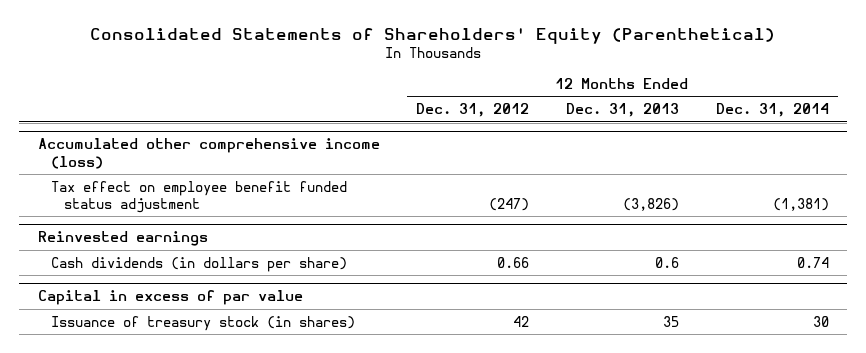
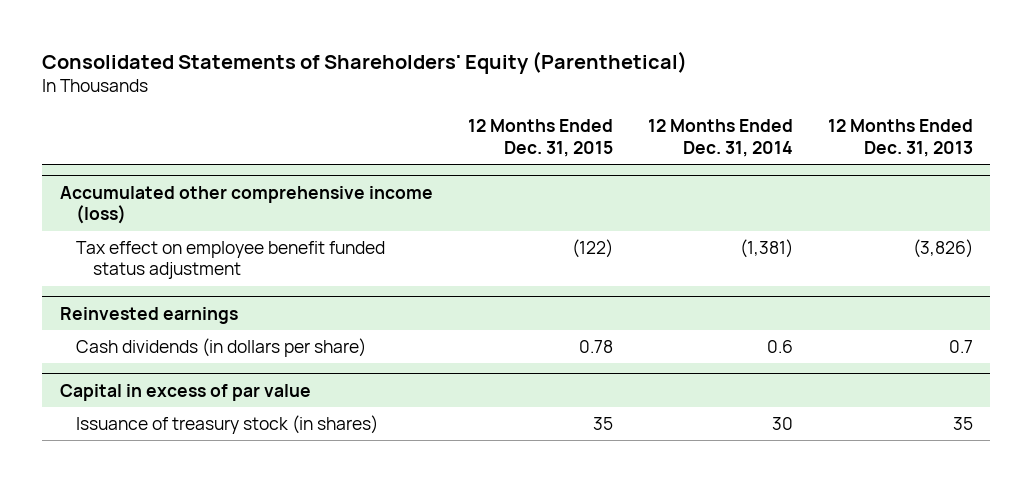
[416,103,530,118] Dec. 31, 2012 -> none
none -> [467,119,613,157] 12 Months Ended Dec. 31, 2015
[654,256,679,268] 0.6 -> [948,340,973,354] 0.7
[796,256,829,268] 0.74 -> [766,340,793,354] 0.6

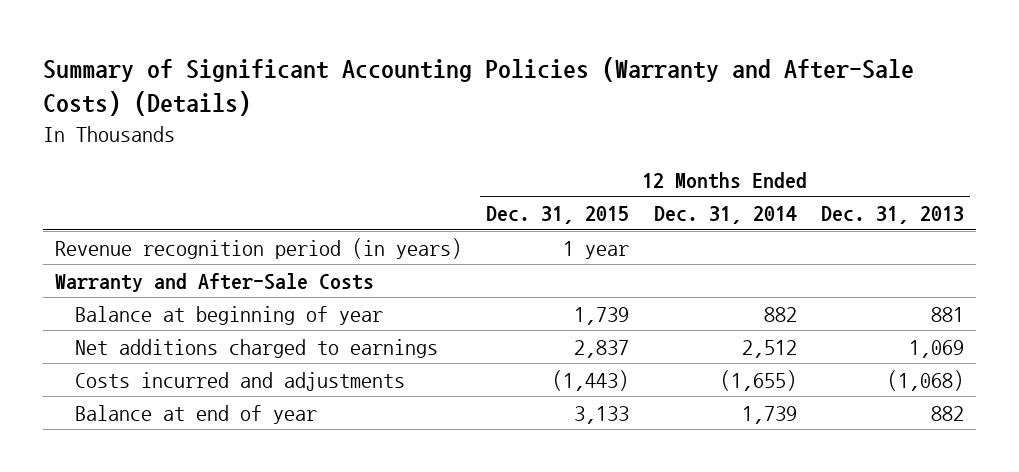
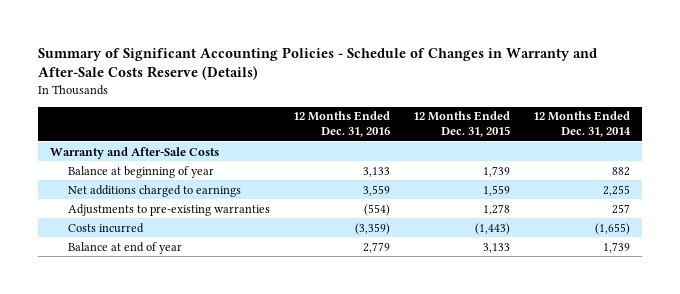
[42,56,914,117] Summary of Significant Accounting Policies (Warranty and After-Sale Costs) (Details) -> [38,46,598,81] Summary of Significant Accounting Policies - Schedule of Changes in Warranty and After-Sale Costs Reserve (Details)
[821,206,965,225] Dec. 31, 2013 -> none
none -> [293,111,391,138] 12 Months Ended Dec. 31, 2016
[54,237,462,259] Revenue recognition period (in years) -> none
[574,339,630,358] 2,837 -> [483,184,511,196] 1,559
[741,339,797,358] 2,512 -> [603,184,631,196] 2,255
none -> [68,203,271,216] Adjustments to pre-existing warranties
[75,371,406,391] Costs incurred and adjustments -> [68,222,145,233] Costs incurred

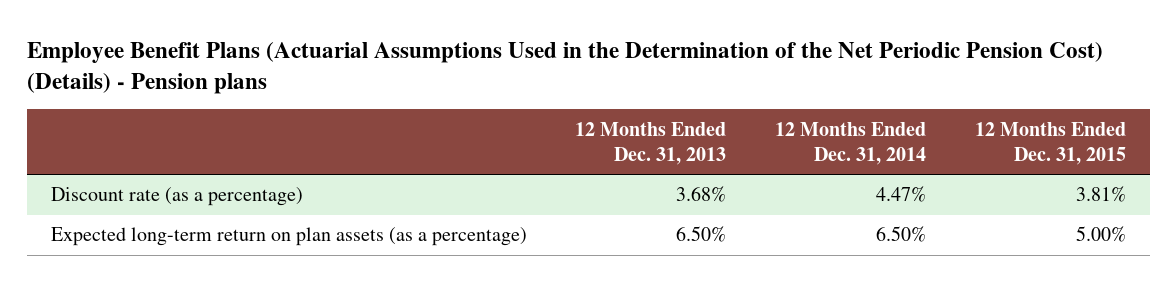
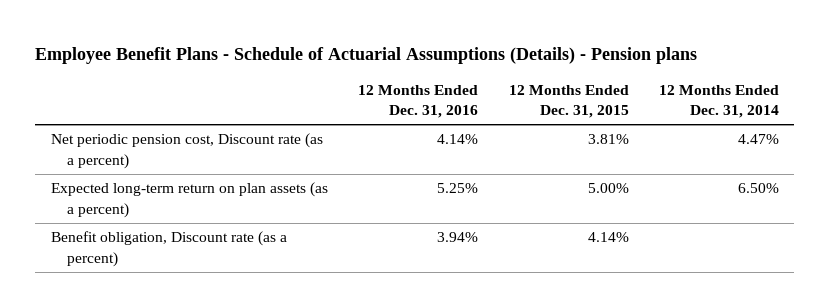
[26,41,1103,95] Employee Benefit Plans (Actuarial Assumptions Used in the Determination of the Net Periodic Pension Cost) (Details) - Pension plans -> [35,46,698,64] Employee Benefit Plans - Schedule of Actuarial Assumptions (Details) - Pension plans
[575,121,727,166] 12 Months Ended Dec. 31, 2013 -> none
none -> [358,84,479,119] 12 Months Ended Dec. 31, 2016
[50,187,303,207] Discount rate (as a percentage) -> [50,133,323,169] Net periodic pension cost, Discount rate (as a percent)
[50,227,527,247] Expected long-term return on plan assets (as a percentage) -> [50,182,328,218] Expected long-term return on plan assets (as a percent)
none -> [50,231,287,267] Benefit obligation, Discount rate (as a percent)

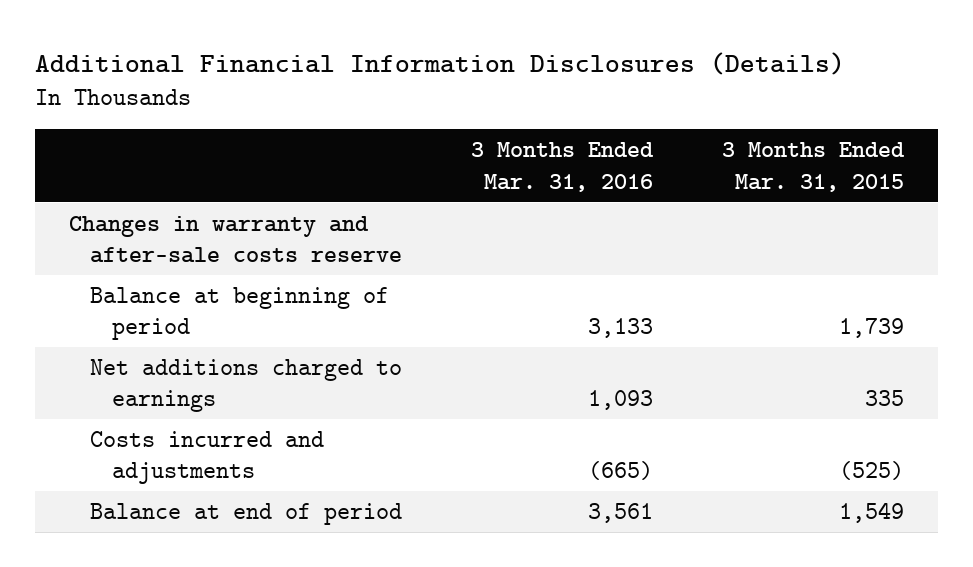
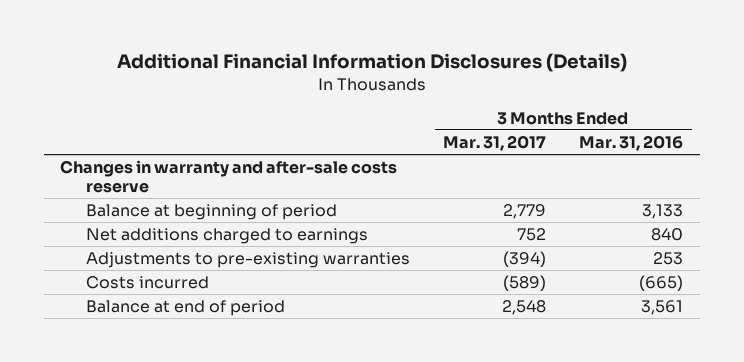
[721,142,905,192] 3 Months Ended Mar. 31, 2015 -> none
none -> [443,134,547,151] Mar. 31, 2017
[588,390,654,411] 1,093 -> [651,227,684,241] 840
none -> [85,251,410,268] Adjustments to pre-existing warranties
[90,430,325,485] Costs incurred and adjustments -> [85,275,209,289] Costs incurred

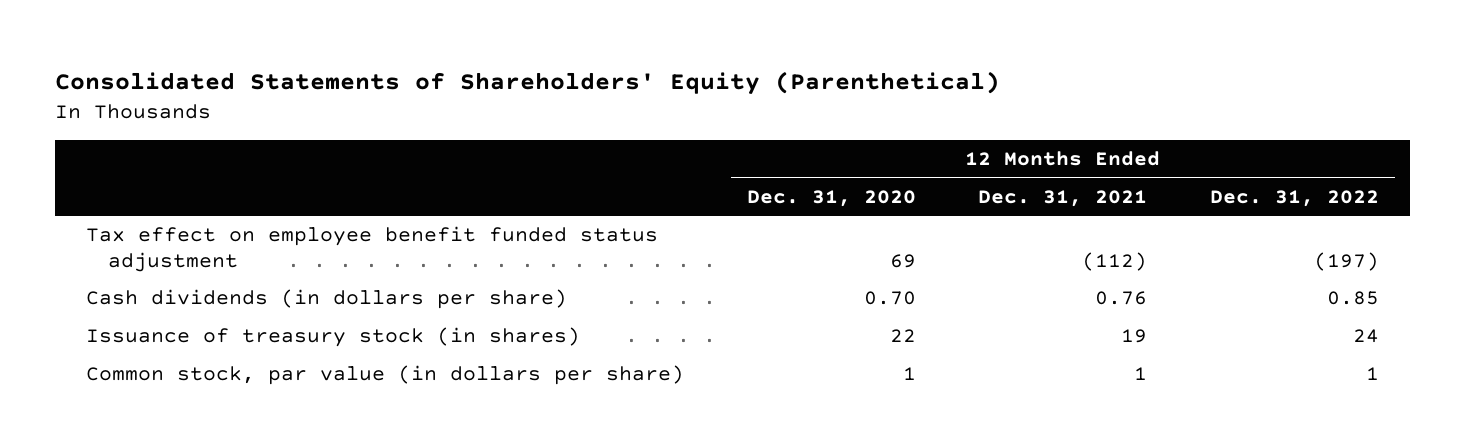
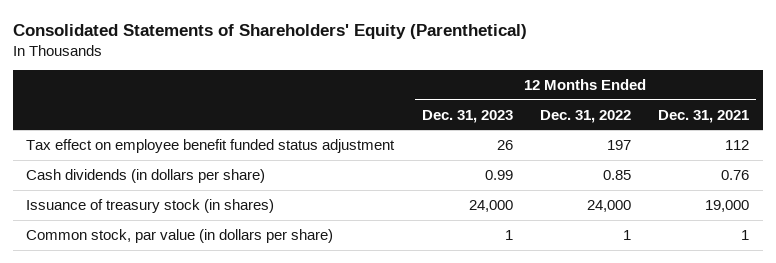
[746,189,916,207] Dec. 31, 2020 -> none
none -> [421,109,513,123] Dec. 31, 2023
[1082,251,1148,271] (112) -> [725,139,750,150] 112
[1313,251,1379,271] (197) -> [606,139,631,150] 197
[1121,329,1148,344] 19 -> [705,199,750,212] 19,000
[1352,329,1379,344] 24 -> [586,199,631,212] 24,000

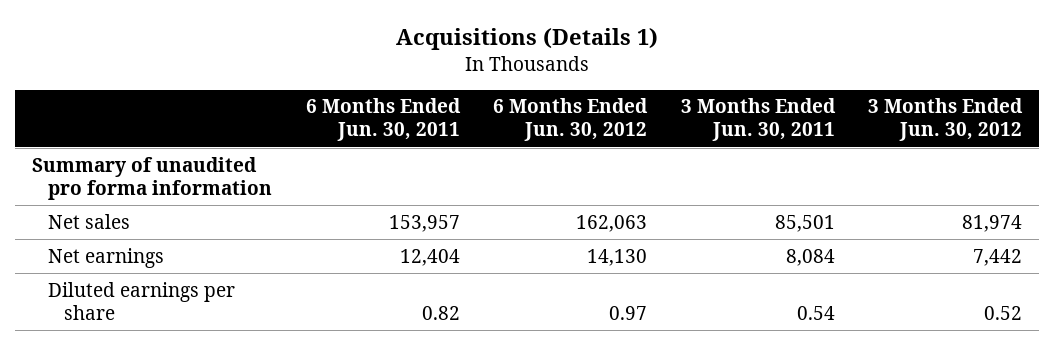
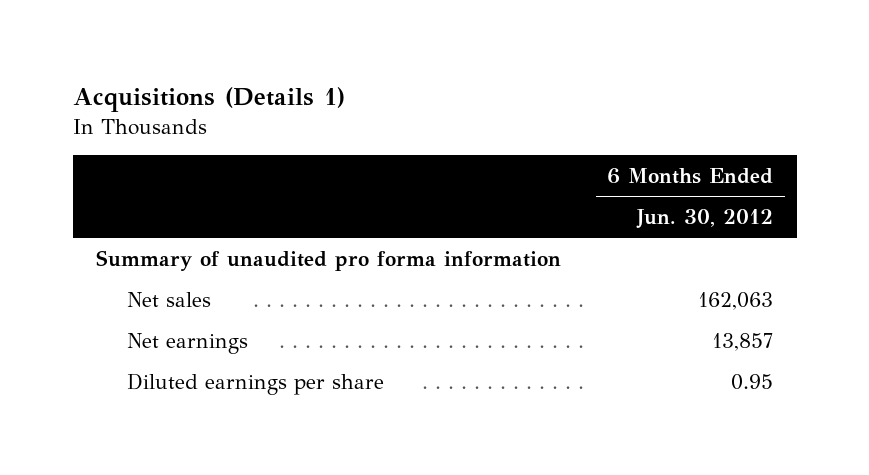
[305,98,461,142] 6 Months Ended Jun. 30, 2011 -> none
[680,98,836,142] 3 Months Ended Jun. 30, 2011 -> none
[868,98,1024,142] 3 Months Ended Jun. 30, 2012 -> none
[587,248,648,266] 14,130 -> [712,332,774,351] 13,857
[609,305,648,320] 0.97 -> [731,373,774,390] 0.95

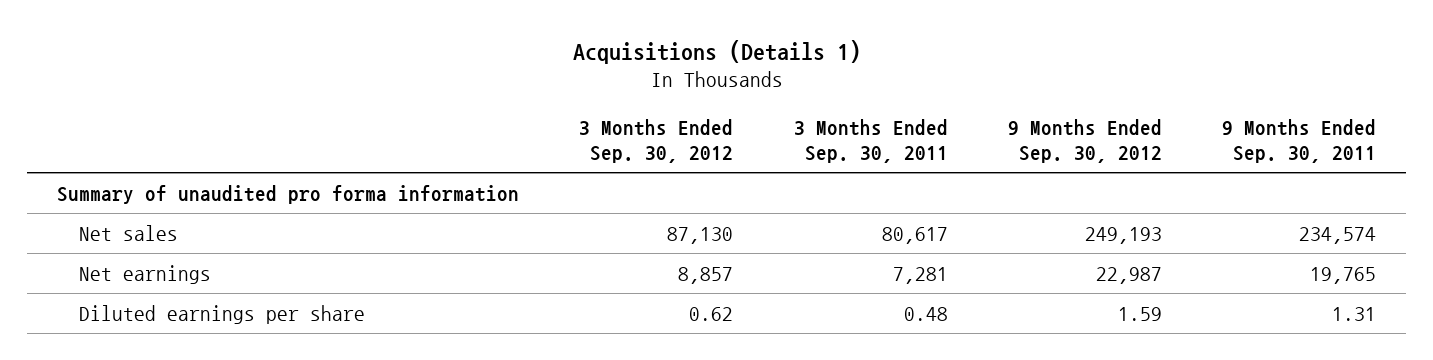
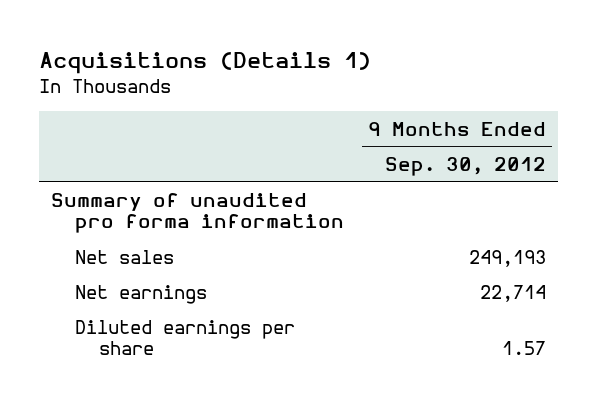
[579,118,734,163] 3 Months Ended Sep. 30, 2012 -> none
[793,118,948,163] 3 Months Ended Sep. 30, 2011 -> none
[1222,118,1377,163] 9 Months Ended Sep. 30, 2011 -> none
[1095,266,1162,284] 22,987 -> [480,284,547,302] 22,714
[1117,306,1162,321] 1.59 -> [502,341,547,356] 1.57

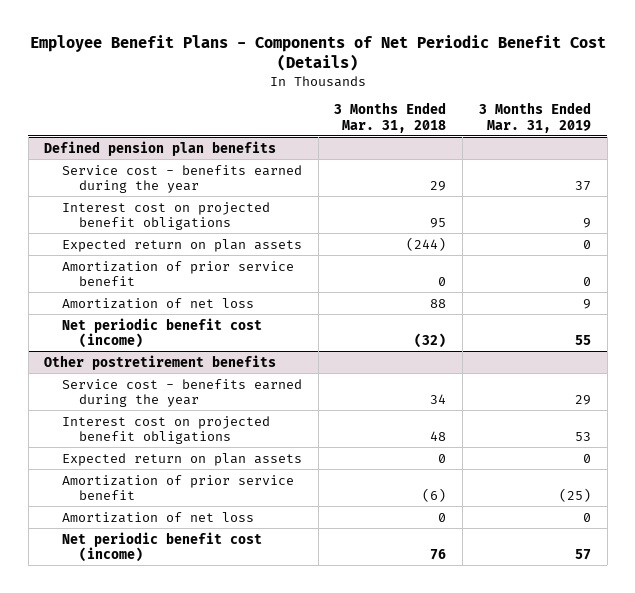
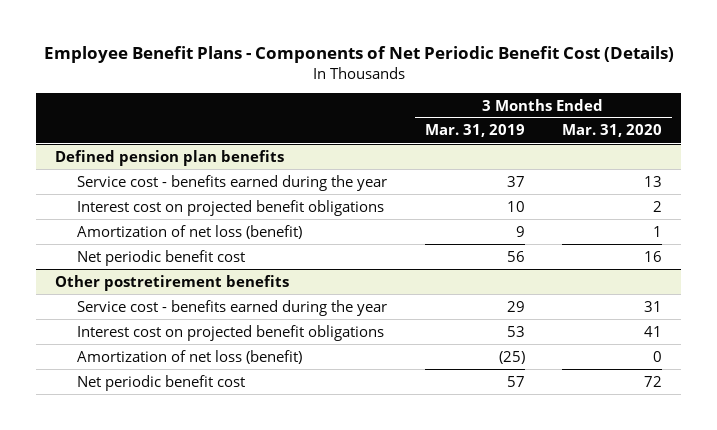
[334,102,447,133] 3 Months Ended Mar. 31, 2018 -> none
none -> [562,124,663,138] Mar. 31, 2020
[61,238,302,252] Expected return on plan assets -> none
[61,260,294,286] Amortization of prior service benefit -> none
[582,217,591,228] 9 -> [506,200,525,212] 10
[61,297,254,309] Amortization of net loss -> [76,224,302,239] Amortization of net loss (benefit)
[61,317,262,348] Net periodic benefit cost (income) -> [76,249,245,266] Net periodic benefit cost
[574,334,591,345] 55 -> [506,250,525,262] 56
[61,452,302,466] Expected return on plan assets -> none
[61,474,294,500] Amortization of prior service benefit -> none
[61,511,254,523] Amortization of net loss -> [76,349,302,364] Amortization of net loss (benefit)
[582,512,591,522] 0 -> [498,350,525,364] (25)
[61,531,262,562] Net periodic benefit cost (income) -> [76,374,245,391] Net periodic benefit cost

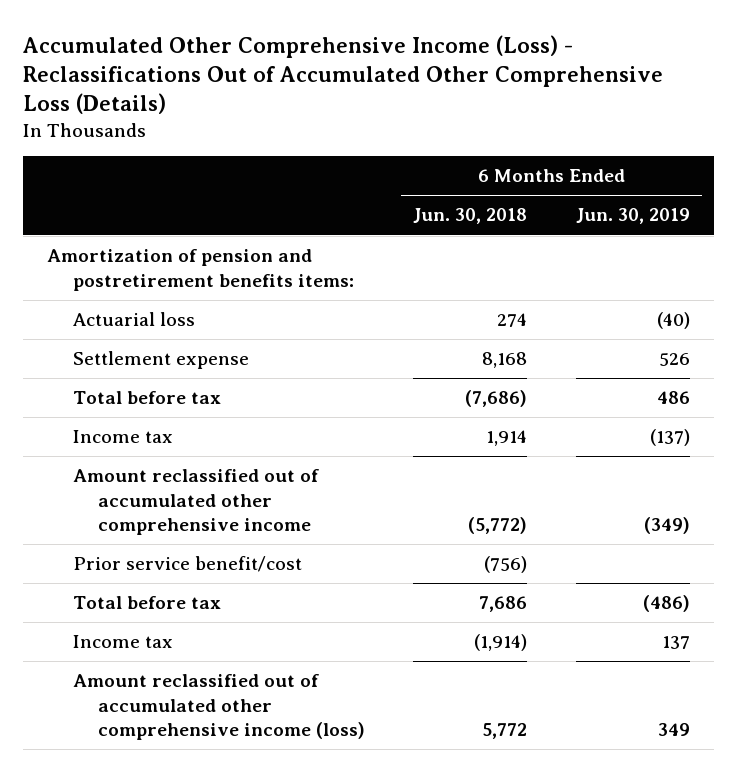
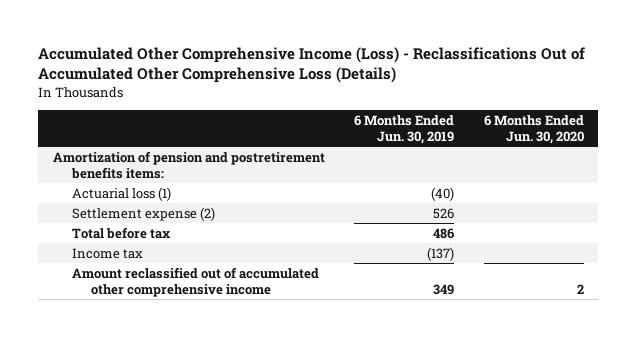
[413,208,528,225] Jun. 30, 2018 -> none
none -> [483,114,584,144] 6 Months Ended Jun. 30, 2020
[72,312,195,327] Actuarial loss -> [72,186,172,201] Actuarial loss (1)
[72,351,249,370] Settlement expense -> [72,206,216,221] Settlement expense (2)
[72,556,302,573] Prior service benefit/cost -> none
[72,596,221,610] Total before tax -> none
[72,635,173,649] Income tax -> none
[72,674,365,741] Amount reclassified out of accumulated other comprehensive income (loss) -> none
[643,517,690,535] (349) -> [433,283,455,295] 349

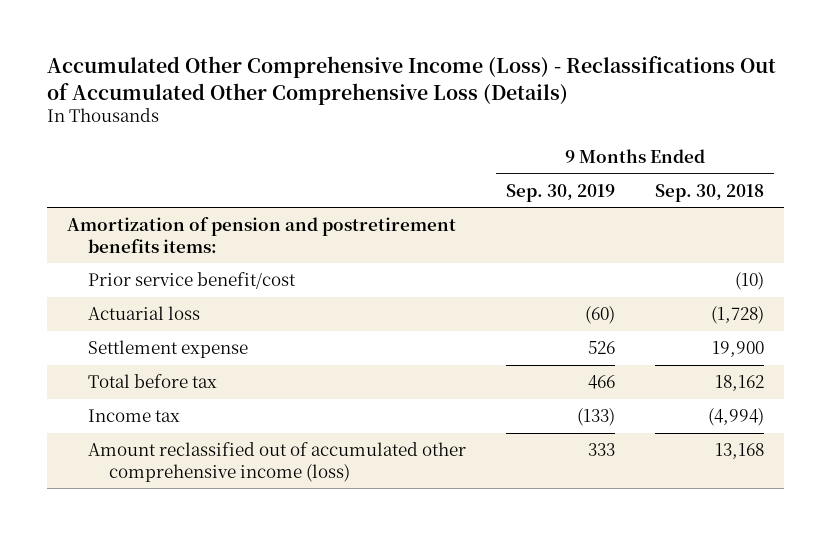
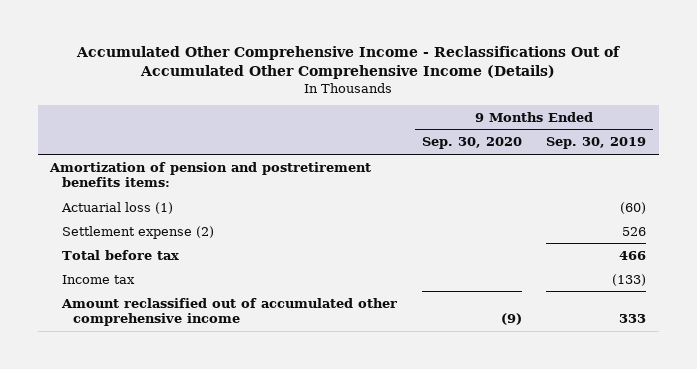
[47,56,777,105] Accumulated Other Comprehensive Income (Loss) - Reclassifications Out of Accumulated Other Comprehensive Loss (Details) -> [76,46,621,80] Accumulated Other Comprehensive Income - Reclassifications Out of Accumulated Other Comprehensive Income (Details)
[654,183,764,202] Sep. 30, 2018 -> none
none -> [421,137,522,150] Sep. 30, 2020
[87,272,296,290] Prior service benefit/cost -> none
[87,306,200,321] Actuarial loss -> [60,201,173,214] Actuarial loss (1)
[87,340,248,359] Settlement expense -> [61,225,214,239] Settlement expense (2)
[87,442,466,482] Amount reclassified out of accumulated other comprehensive income (loss) -> [60,297,397,327] Amount reclassified out of accumulated other comprehensive income

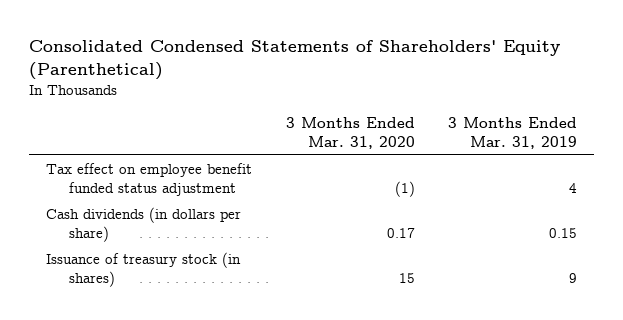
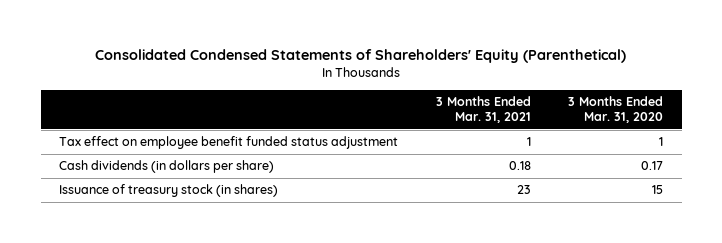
[448,116,578,149] 3 Months Ended Mar. 31, 2019 -> none
none -> [435,96,531,124] 3 Months Ended Mar. 31, 2021
[394,180,415,197] (1) -> [659,137,664,147] 1

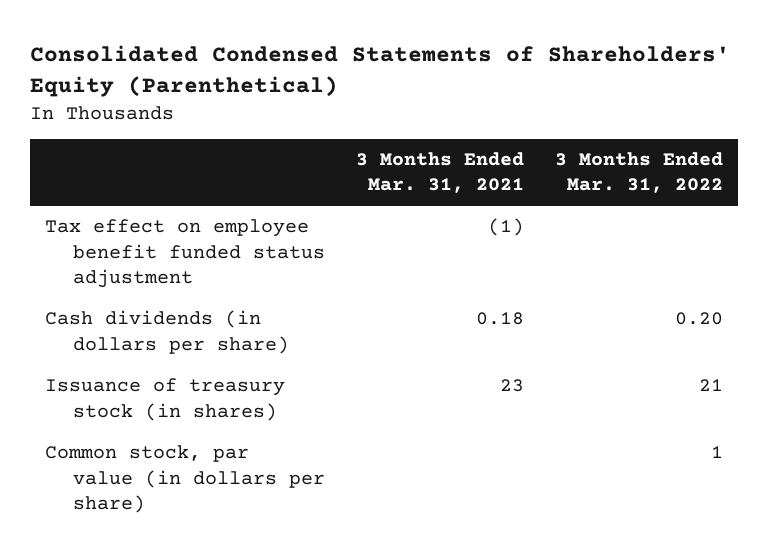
[568,96,664,124] 3 Months Ended Mar. 31, 2020 -> none
none -> [554,151,723,194] 3 Months Ended Mar. 31, 2022
[526,137,531,147] 1 -> [487,218,524,237] (1)
none -> [45,445,325,514] Common stock, par value (in dollars per share)

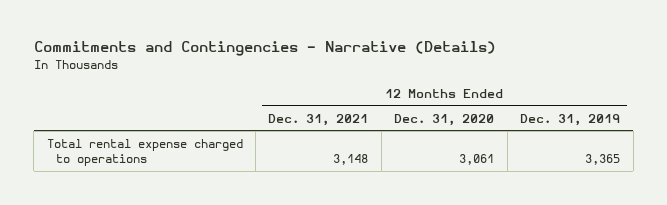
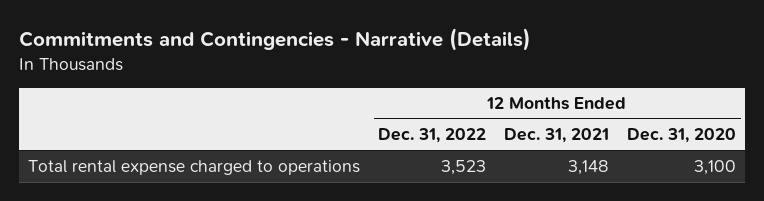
[520,113,621,126] Dec. 31, 2019 -> none
none -> [378,128,487,144] Dec. 31, 2022
[459,154,495,166] 3,061 -> [694,160,737,176] 3,100

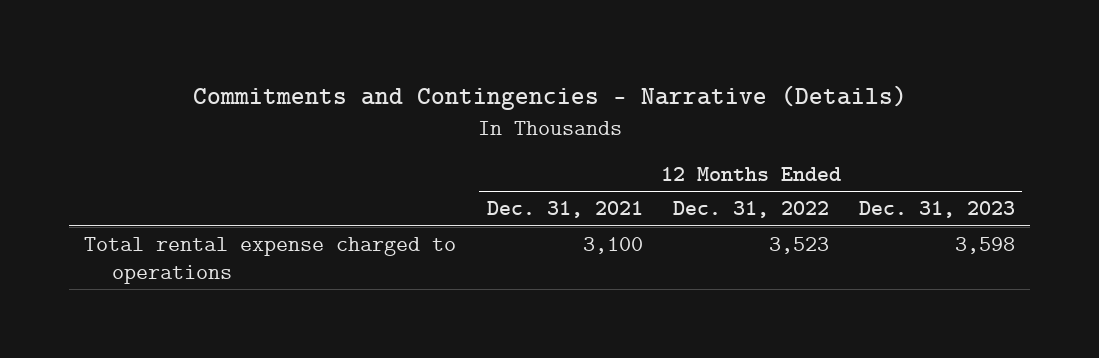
[627,128,737,144] Dec. 31, 2020 -> none
none -> [858,201,1015,219] Dec. 31, 2023
[568,160,610,176] 3,148 -> [582,236,643,254] 3,100

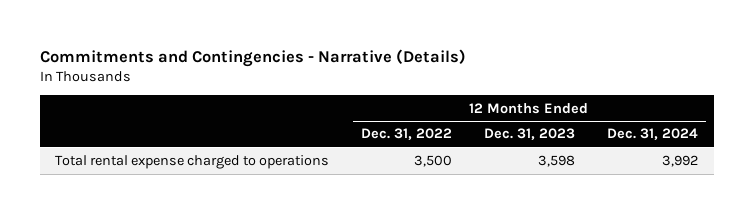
[486,201,643,219] Dec. 31, 2021 -> none
none -> [606,128,698,141] Dec. 31, 2024
[768,236,829,254] 3,523 -> [414,155,453,168] 3,500

